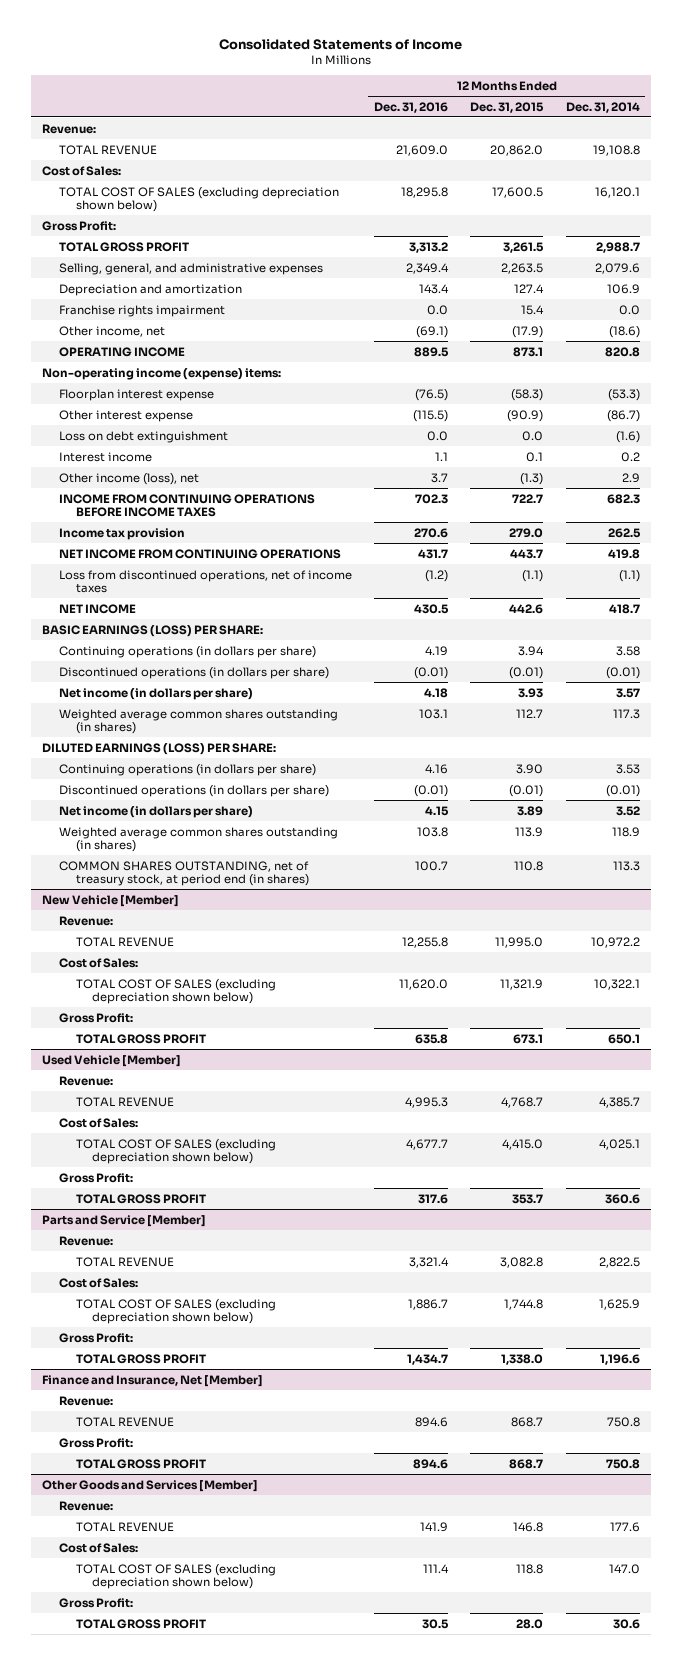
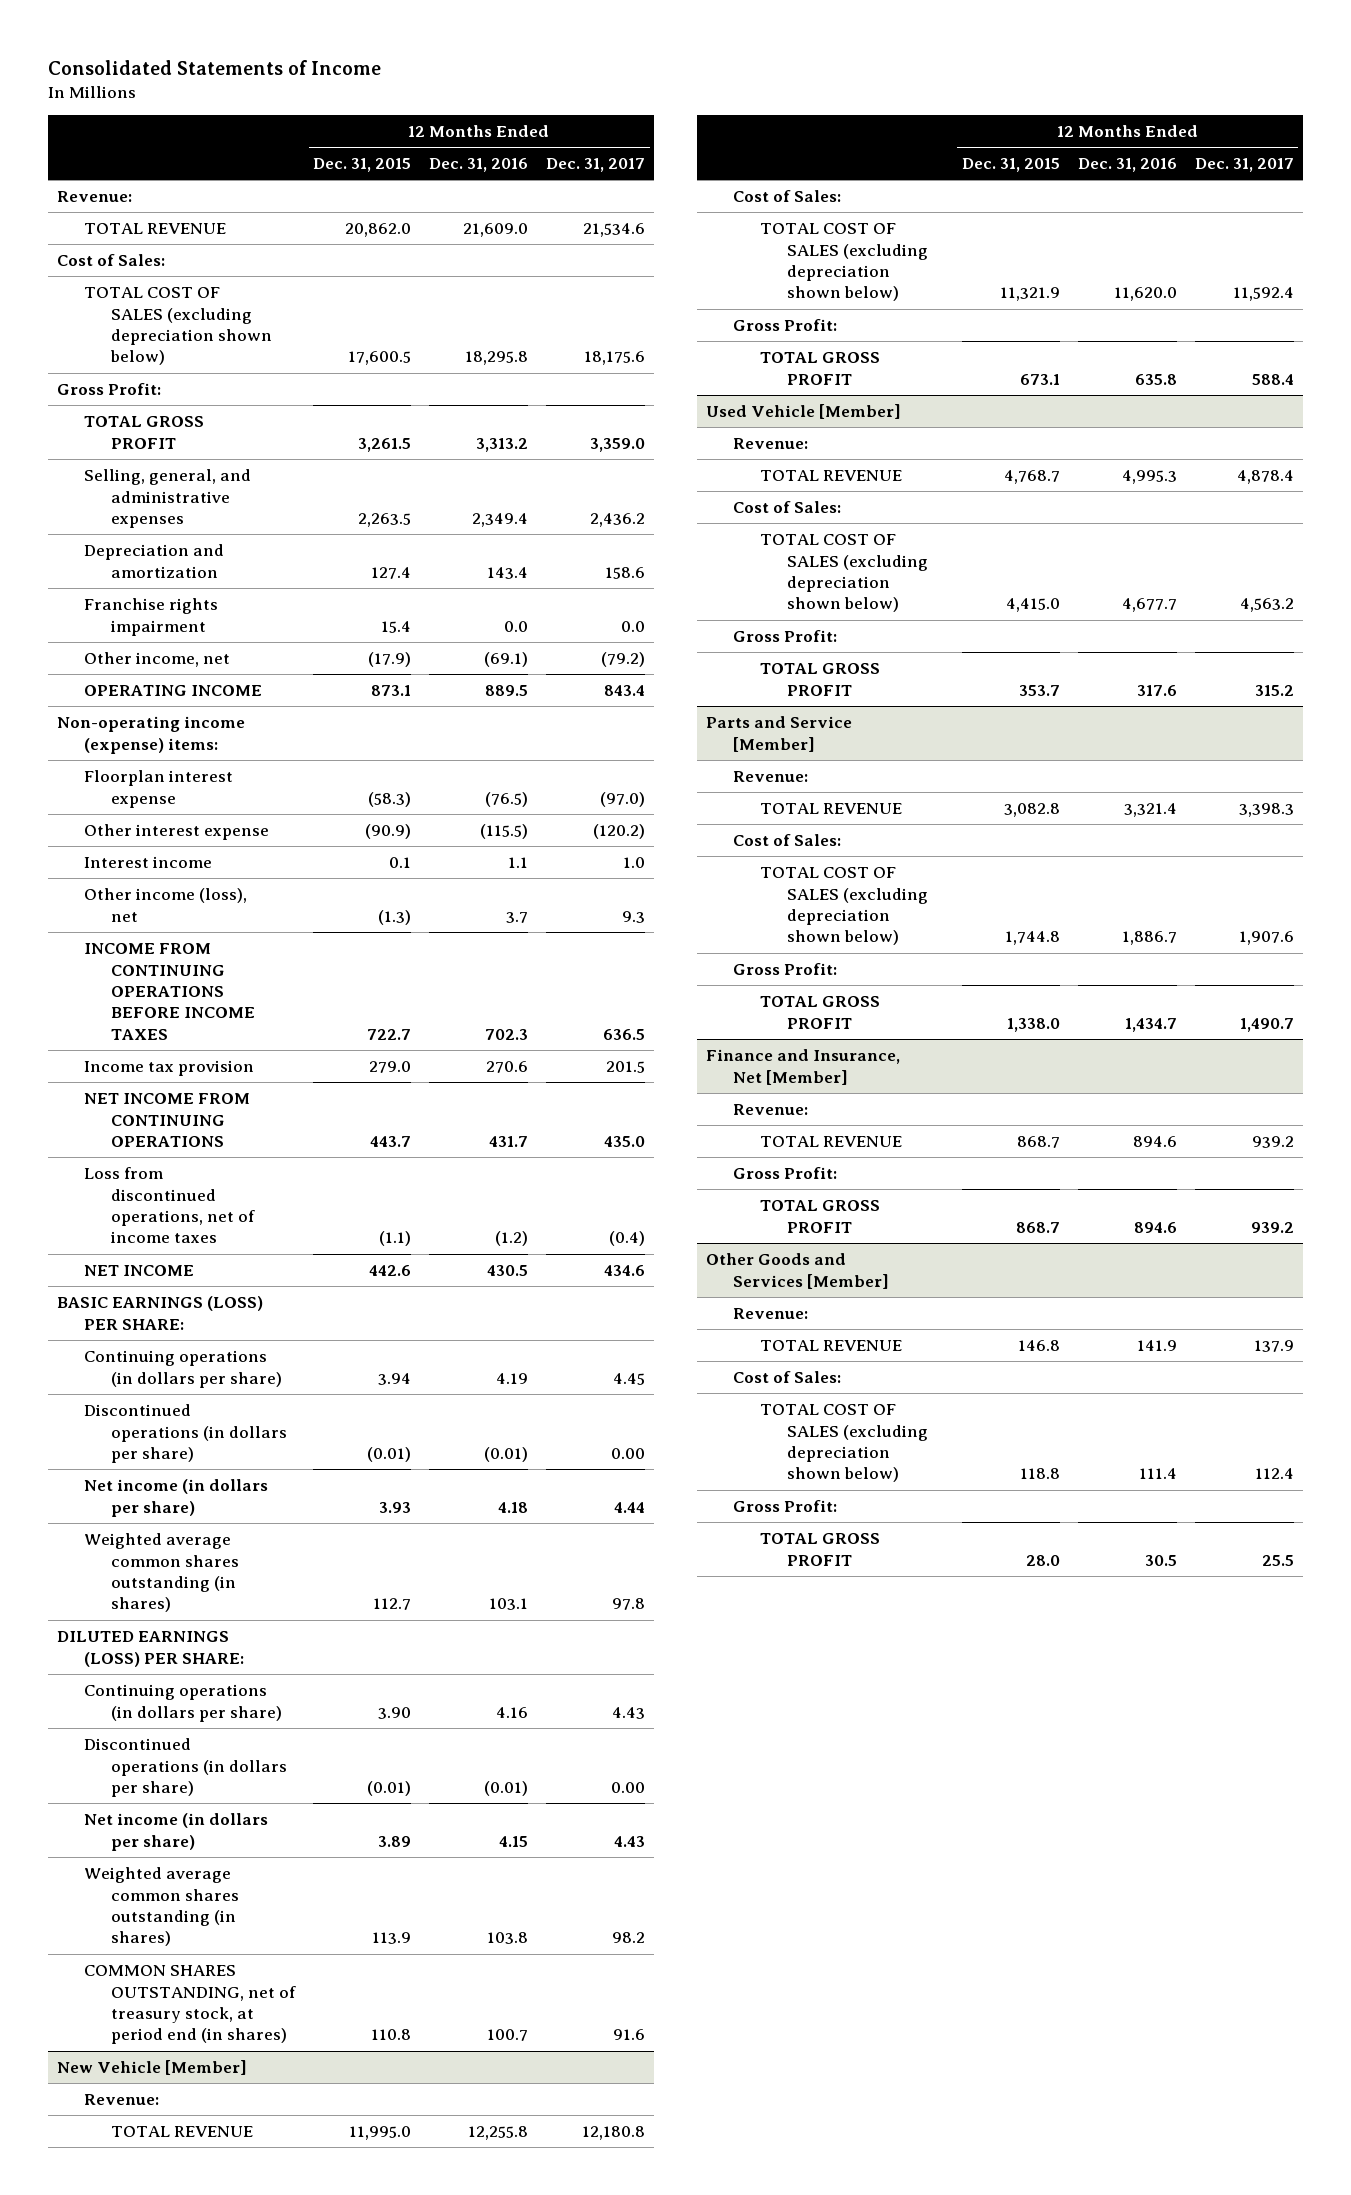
[565,101,640,113] Dec. 31, 2014 -> none
none -> [546,158,646,173] Dec. 31, 2017
[58,430,228,443] Loss on debt extinguishment -> none

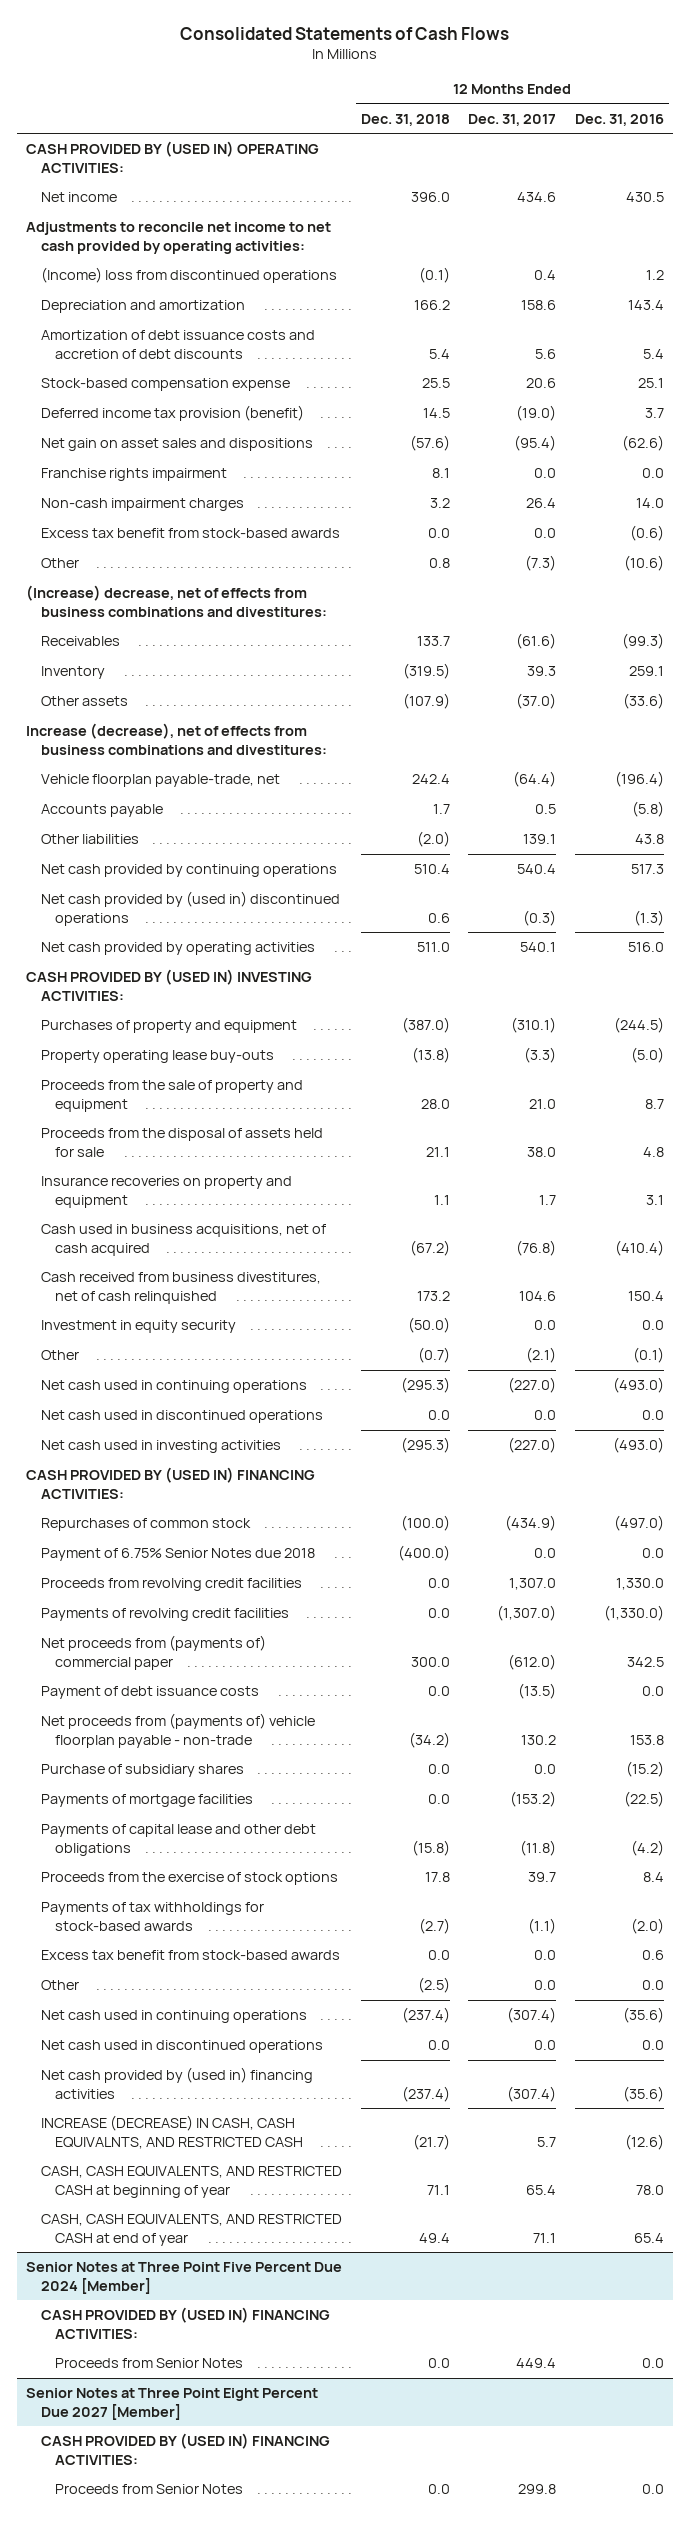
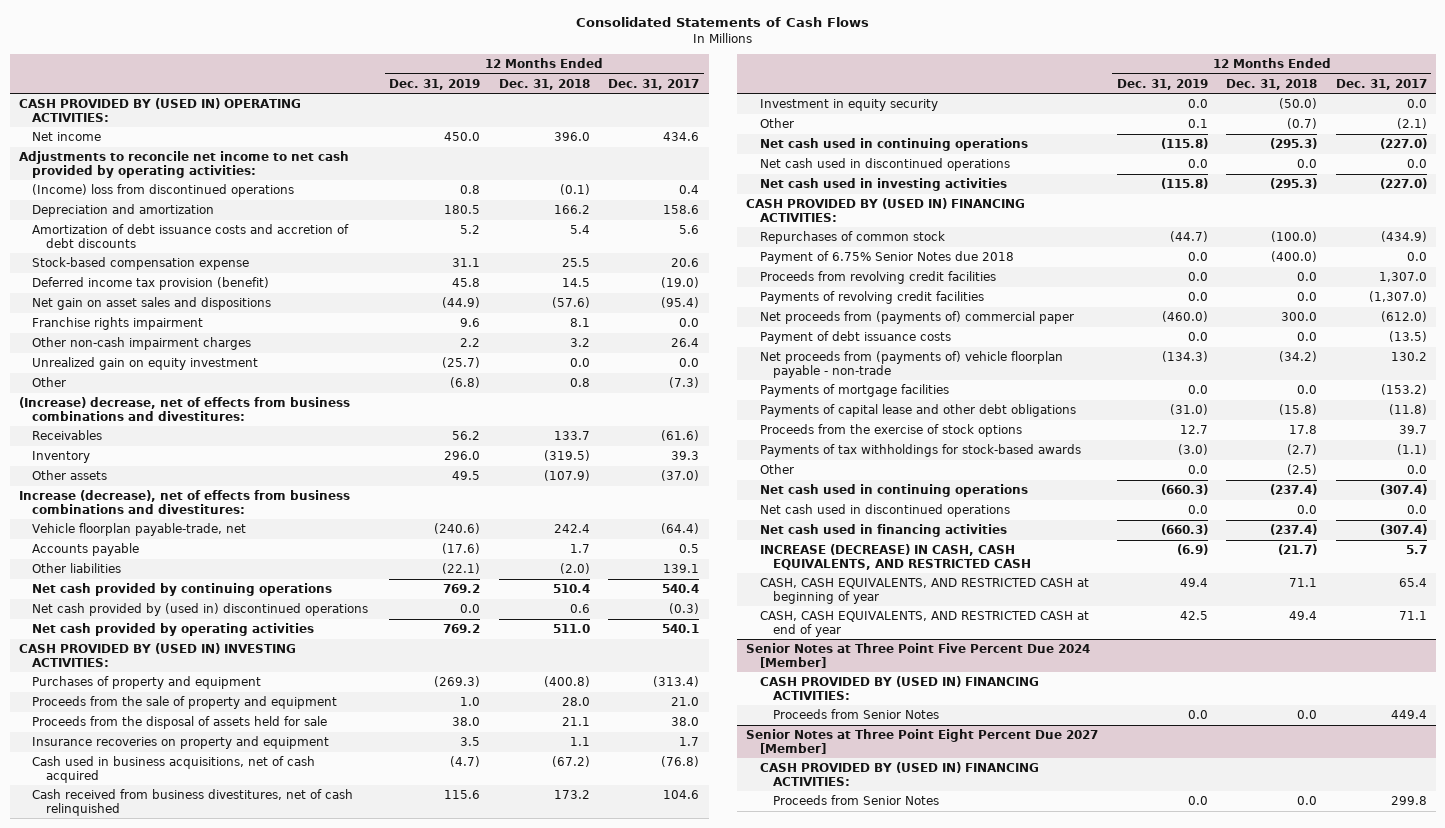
[574,113,664,126] Dec. 31, 2016 -> none
none -> [389,78,481,90] Dec. 31, 2019
[40,528,340,539] Excess tax benefit from stock-based awards -> none
[40,498,244,512] Non-cash impairment charges -> [32,336,252,350] Other non-cash impairment charges
none -> [32,356,259,370] Unrealized gain on equity investment
[40,1050,274,1064] Property operating lease buy-outs -> none
[401,1017,450,1034] (387.0) -> [543,675,590,687] (400.8)
[511,1017,557,1034] (310.1) -> [653,675,700,687] (313.4)
[40,1764,244,1778] Purchase of subsidiary shares -> none
[40,1950,340,1961] Excess tax benefit from stock-based awards -> none
[40,2067,313,2099] Net cash provided by (used in) financing activities -> [759,523,1007,537] Net cash used in financing activities
[40,2115,304,2149] INCREASE (DECREASE) IN CASH, CASH EQUIVALNTS, AND RESTRICTED CASH -> [759,543,1032,570] INCREASE (DECREASE) IN CASH, CASH EQUIVALENTS, AND RESTRICTED CASH

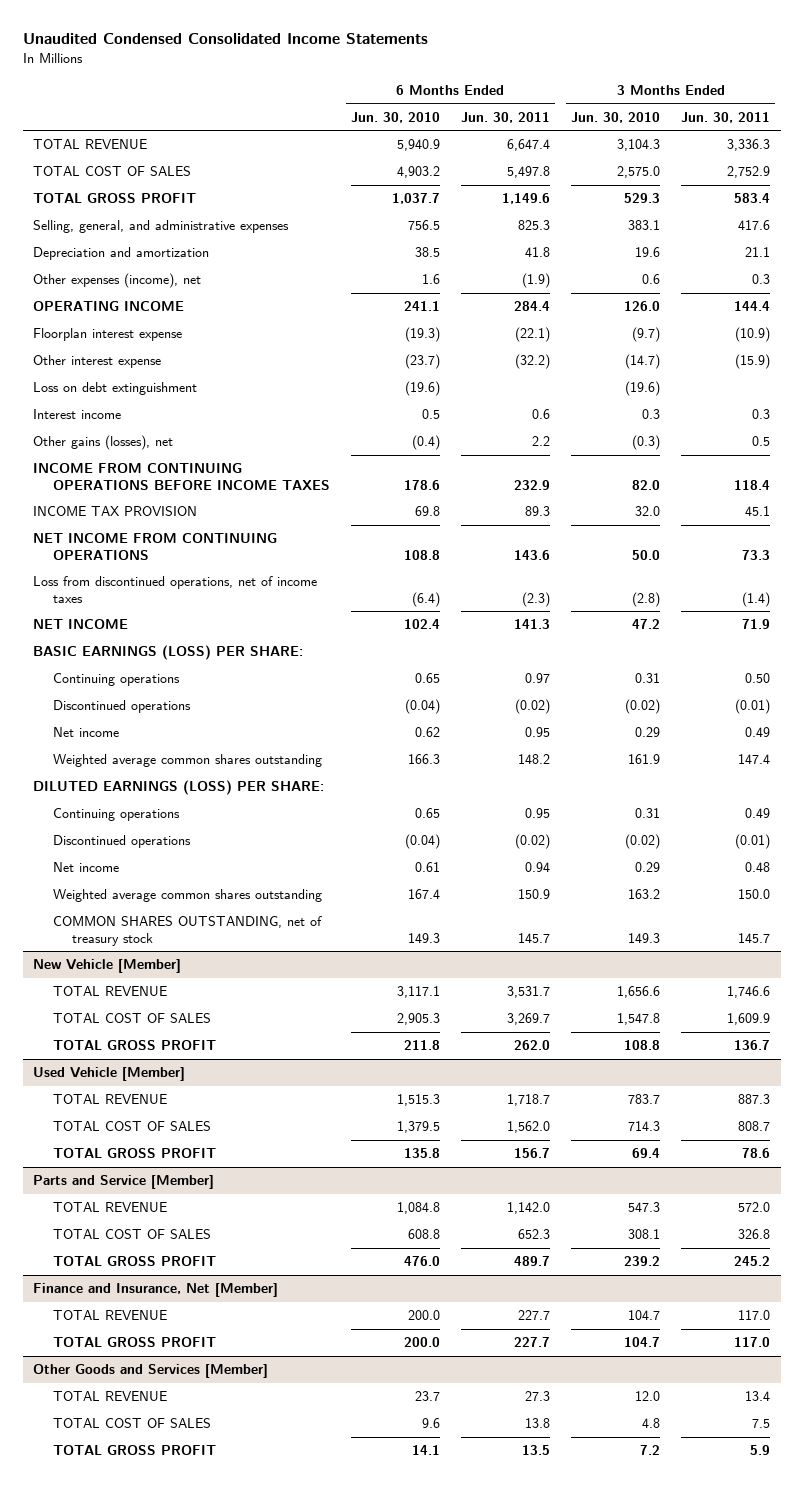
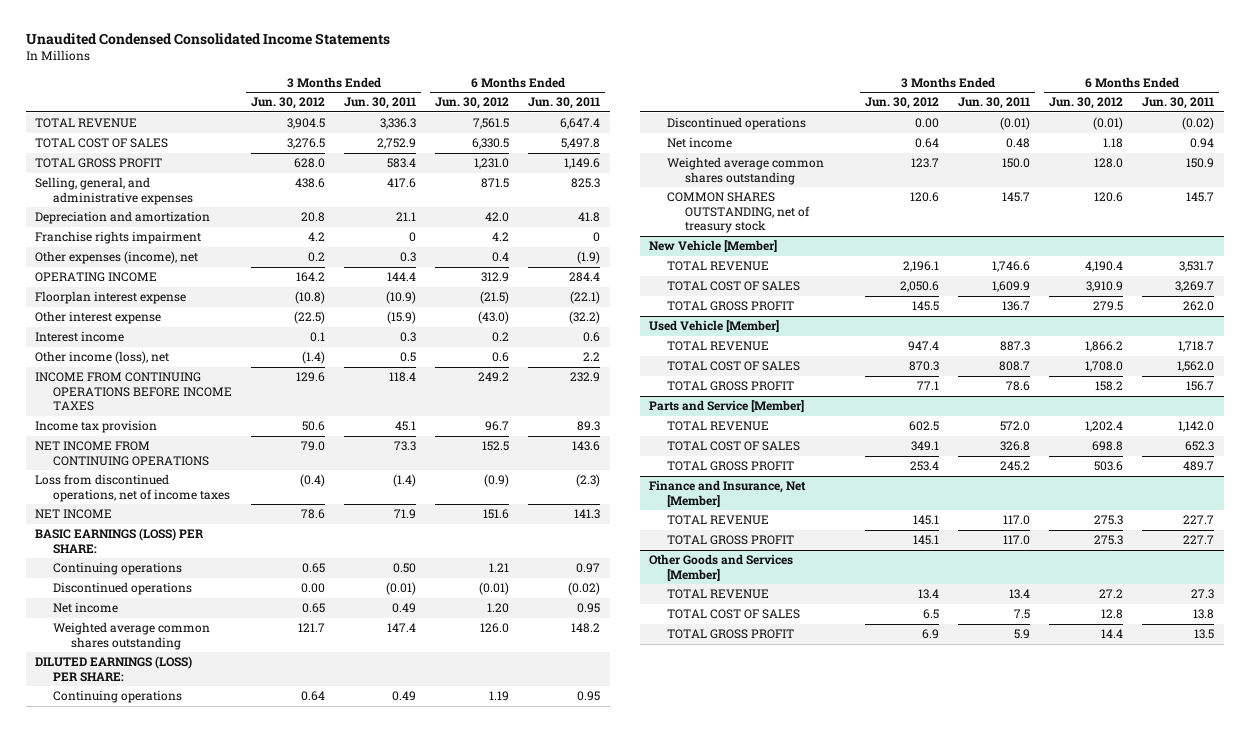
[350,111,440,123] Jun. 30, 2010 -> none
[571,111,661,123] Jun. 30, 2010 -> none
none -> [251,97,326,110] Jun. 30, 2012
none -> [435,97,510,110] Jun. 30, 2012
none -> [35,231,202,245] Franchise rights impairment
[33,382,198,396] Loss on debt extinguishment -> none
[33,435,174,451] Other gains (losses), net -> [35,351,170,365] Other income (loss), net
[33,506,198,517] INCOME TAX PROVISION -> [35,420,158,434] Income tax provision

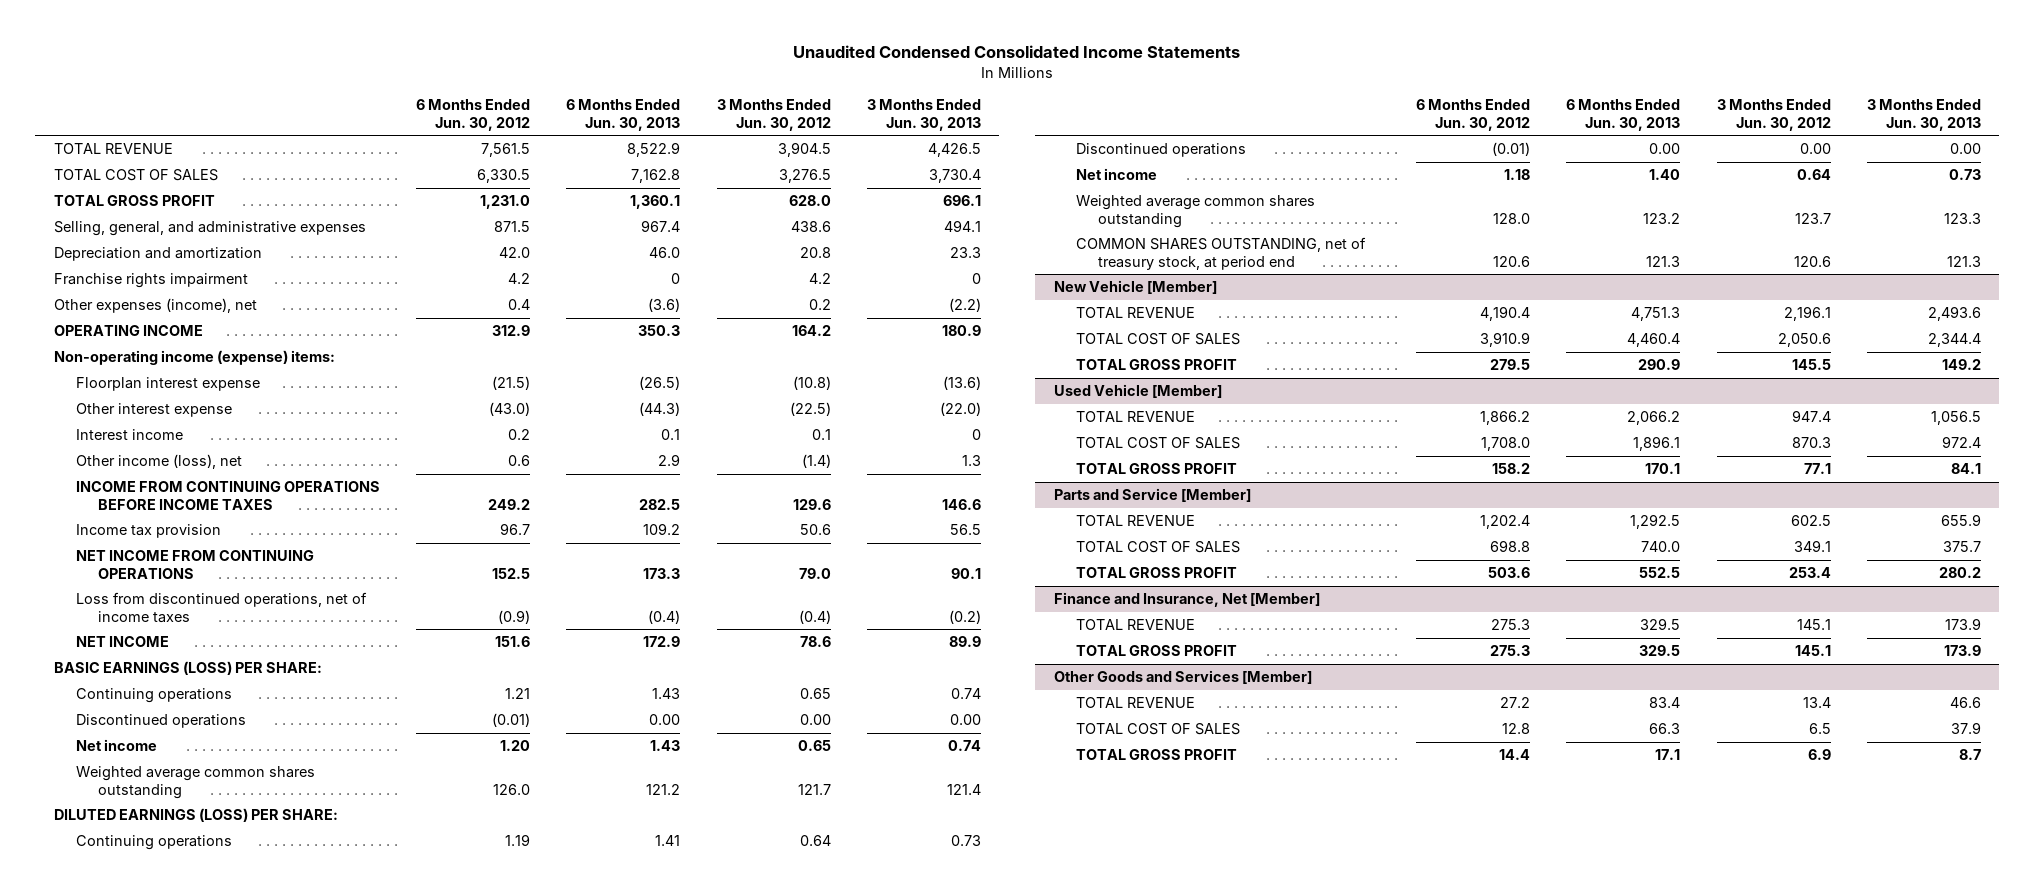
[344,97,417,110] Jun. 30, 2011 -> none
[528,97,601,110] Jun. 30, 2011 -> none
none -> [566,99,681,131] 6 Months Ended Jun. 30, 2013
none -> [867,99,982,131] 3 Months Ended Jun. 30, 2013
none -> [53,350,335,366] Non-operating income (expense) items:
[667,192,811,233] COMMON SHARES OUTSTANDING, net of treasury stock -> [1075,237,1366,270] COMMON SHARES OUTSTANDING, net of treasury stock, at period end

